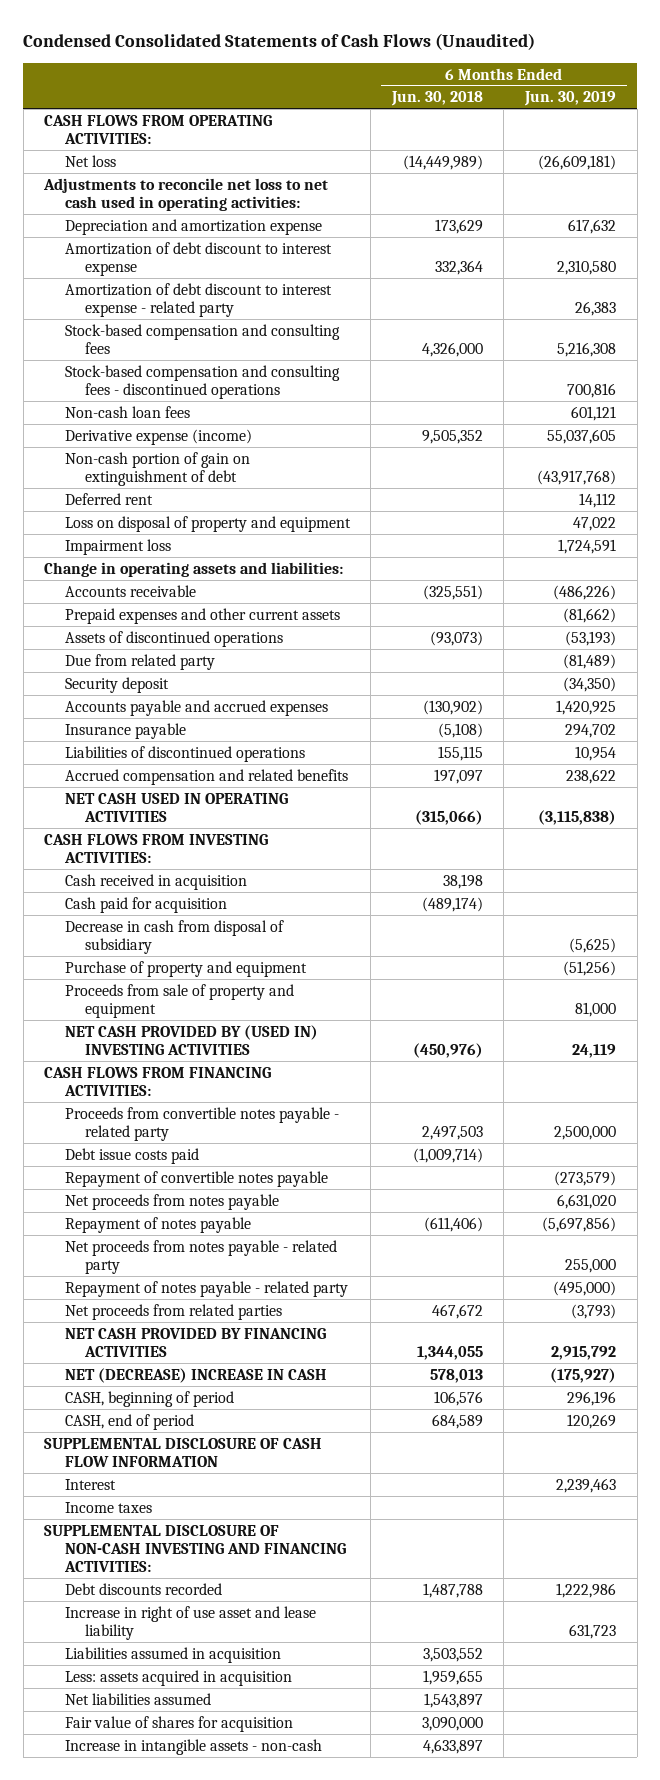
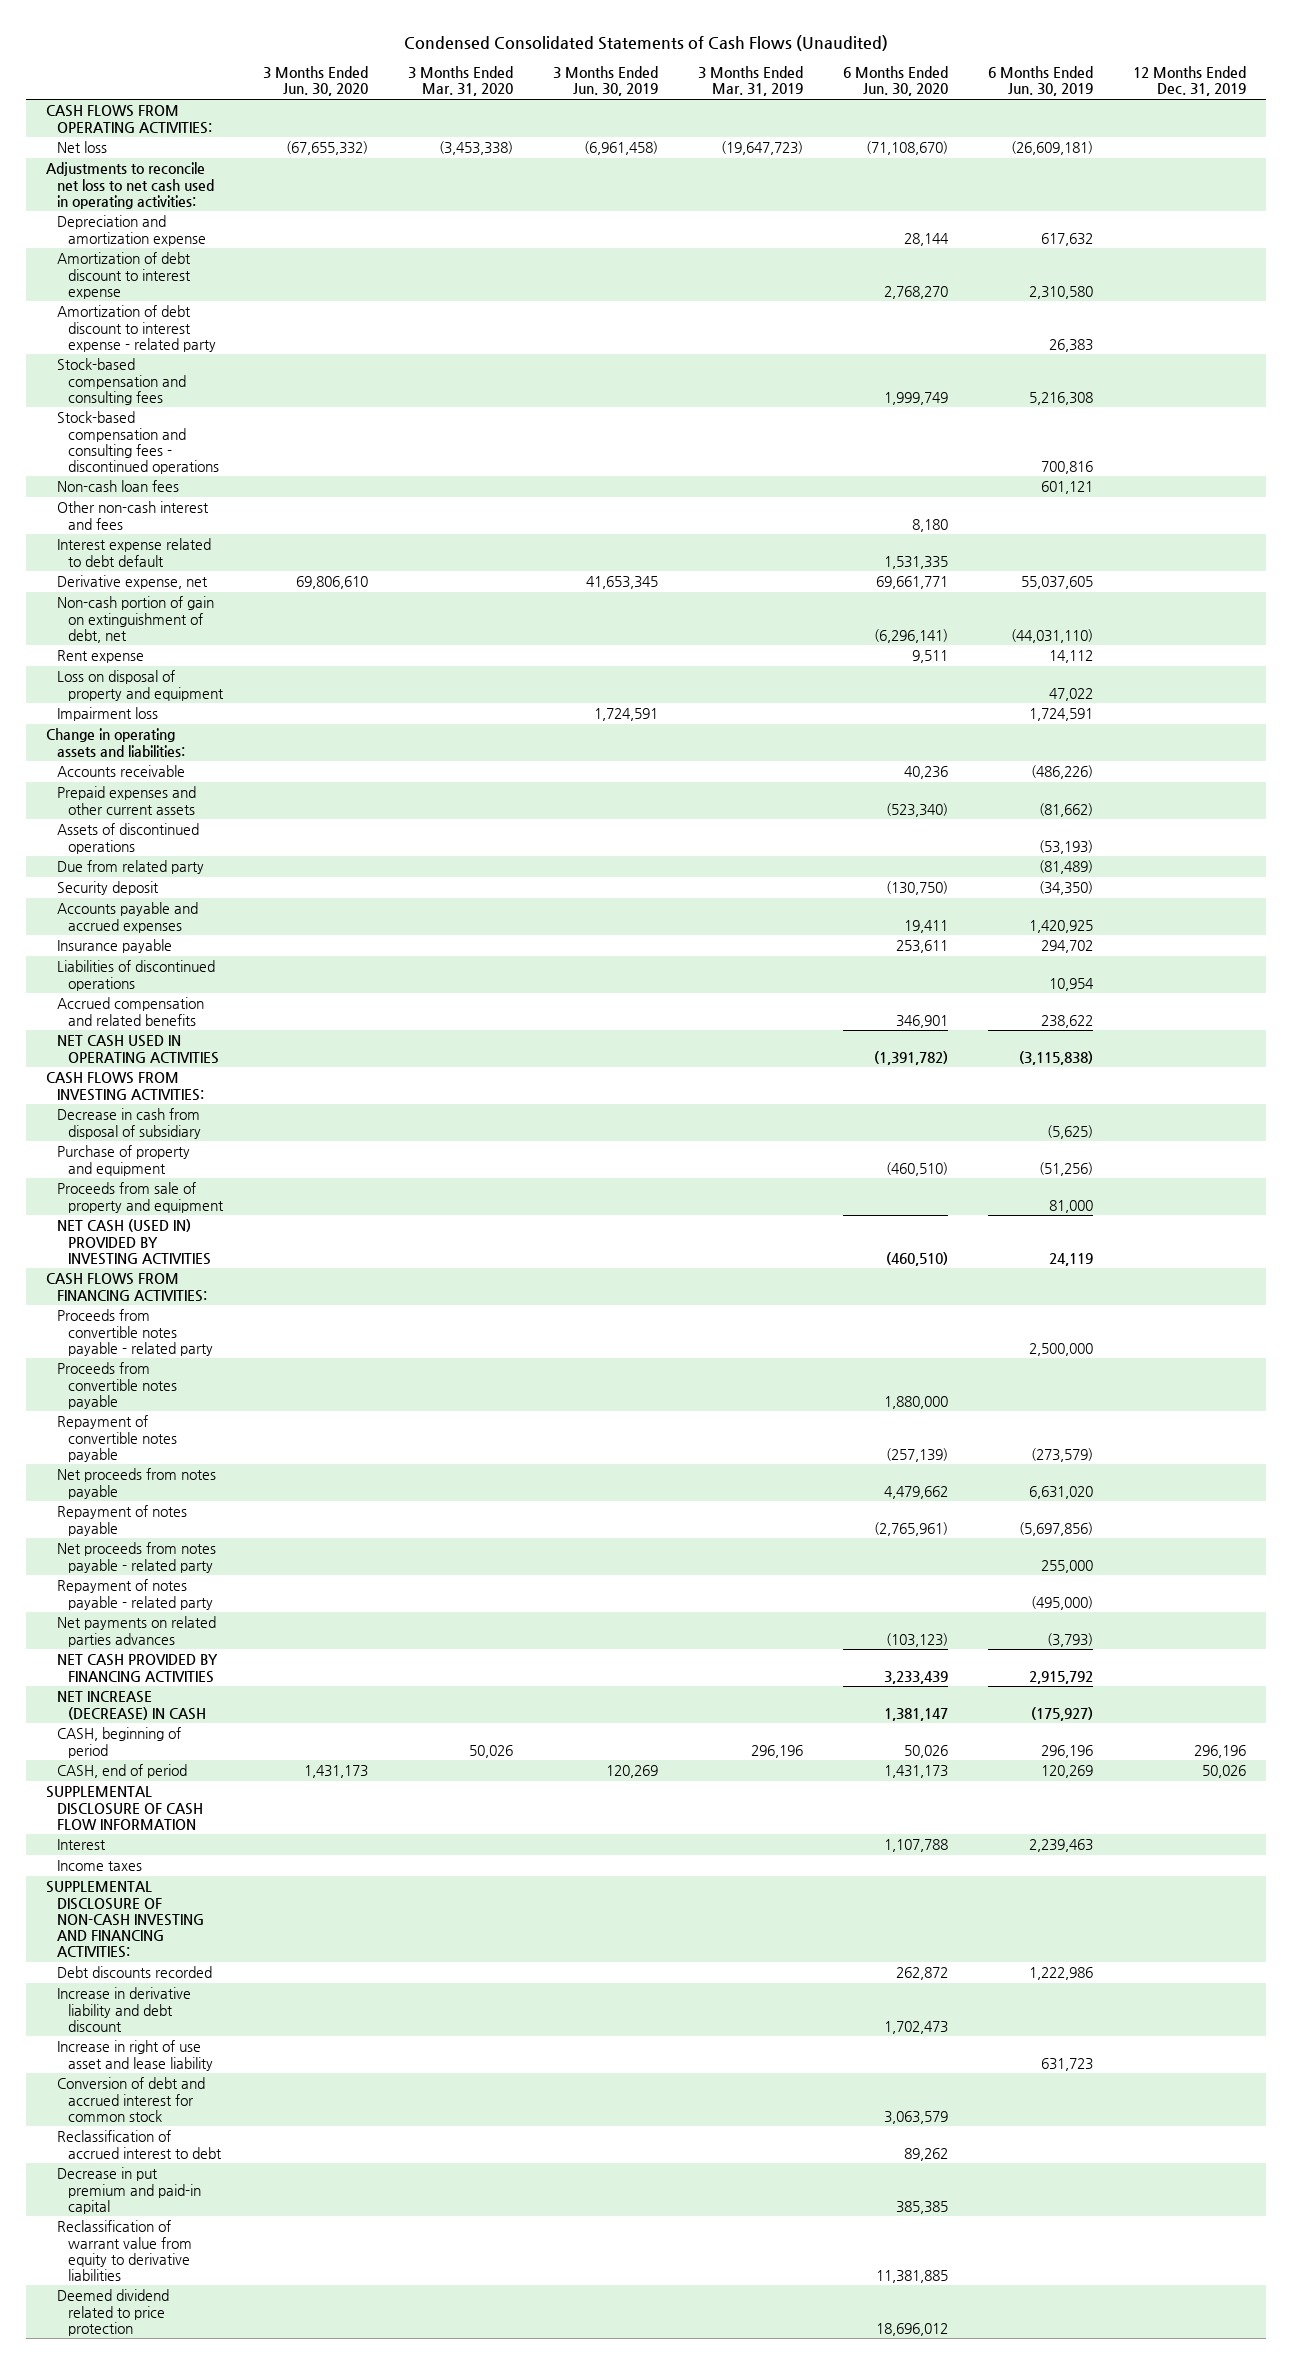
[390,91,483,107] Jun. 30, 2018 -> none
none -> [263,66,369,97] 3 Months Ended Jun. 30, 2020
none -> [408,66,514,97] 3 Months Ended Mar. 31, 2020
none -> [552,66,658,97] 3 Months Ended Jun. 30, 2019
none -> [697,66,803,97] 3 Months Ended Mar. 31, 2019
none -> [842,66,948,97] 6 Months Ended Jun. 30, 2020
none -> [1132,66,1246,97] 12 Months Ended Dec. 31, 2019
none -> [57,501,210,530] Other non-cash interest and fees
none -> [57,538,212,567] Interest expense related to debt default
[64,428,252,445] Derivative expense (income) -> [57,575,209,590] Derivative expense, net
[64,451,250,486] Non-cash portion of gain on extinguishment of debt -> [57,596,215,643] Non-cash portion of gain on extinguishment of debt, net
[537,469,617,485] (43,917,768) -> [1010,628,1093,643] (44,031,110)
[64,492,153,505] Deferred rent -> [57,650,145,664] Rent expense
[64,873,247,890] Cash received in acquisition -> none
[64,896,227,913] Cash paid for acquisition -> none
[64,1024,318,1055] NET CASH PROVIDED BY (USED IN) INVESTING ACTIVITIES -> [57,1219,212,1265] NET CASH (USED IN) PROVIDED BY INVESTING ACTIVITIES
[64,1147,199,1164] Debt issue costs paid -> none
none -> [57,1362,178,1409] Proceeds from convertible notes payable
[64,1303,282,1320] Net proceeds from related parties -> [57,1616,217,1647] Net payments on related parties advances
[64,1367,327,1383] NET (DECREASE) INCREASE IN CASH -> [57,1691,207,1720] NET INCREASE (DECREASE) IN CASH
none -> [57,1987,192,2032] Increase in derivative liability and debt discount
[64,1646,281,1663] Liabilities assumed in acquisition -> none
[64,1669,292,1686] Less: assets acquired in acquisition -> none
[64,1692,211,1705] Net liabilities assumed -> none
[64,1715,293,1732] Fair value of shares for acquisition -> none
[64,1738,322,1755] Increase in intangible assets - non-cash -> none
none -> [57,2077,206,2122] Conversion of debt and accrued interest for common stock
none -> [57,2130,223,2159] Reclassification of accrued interest to debt
none -> [57,2167,202,2214] Decrease in put premium and paid-in capital
none -> [57,2220,193,2281] Reclassification of warrant value from equity to derivative liabilities
none -> [57,2289,170,2336] Deemed dividend related to price protection

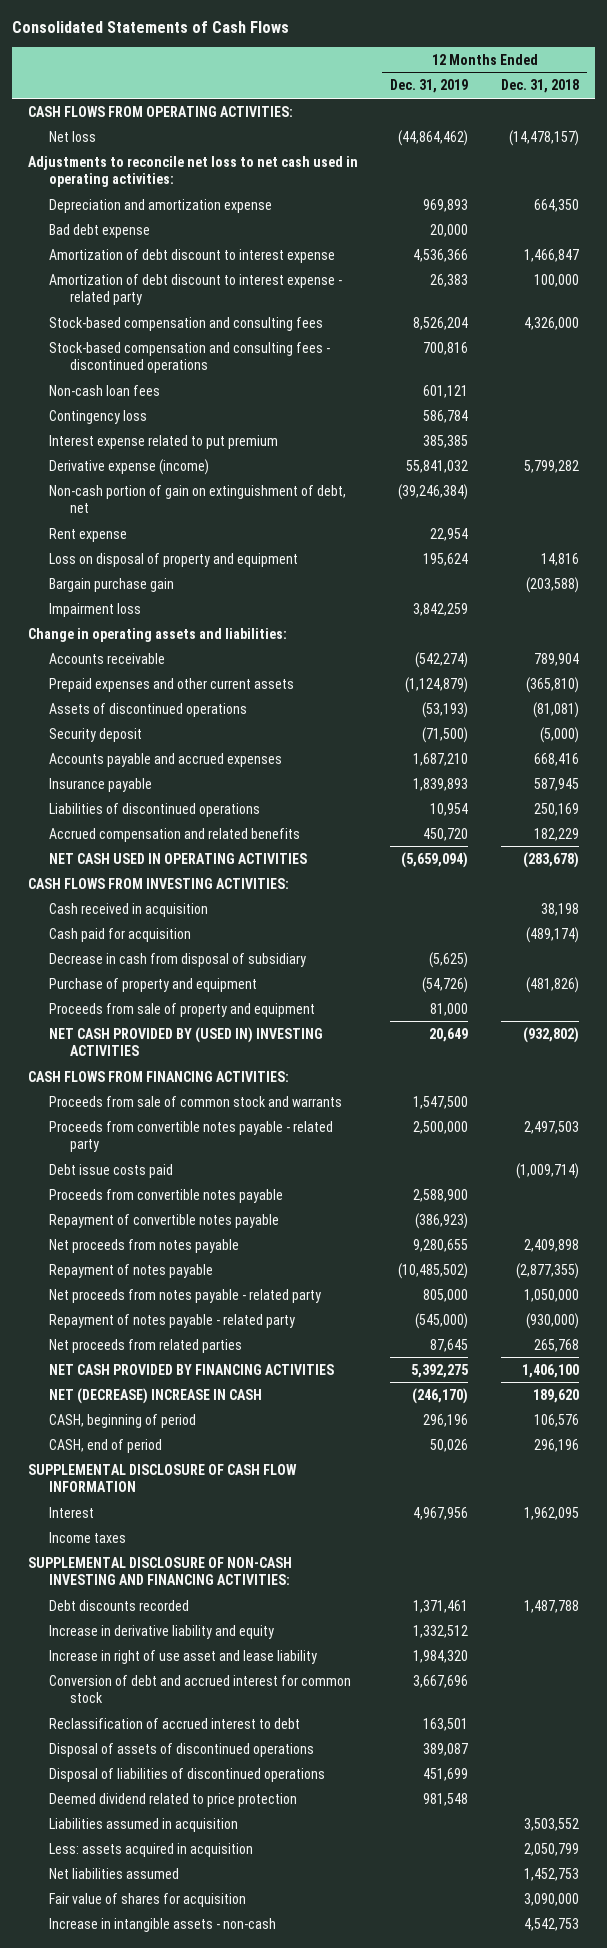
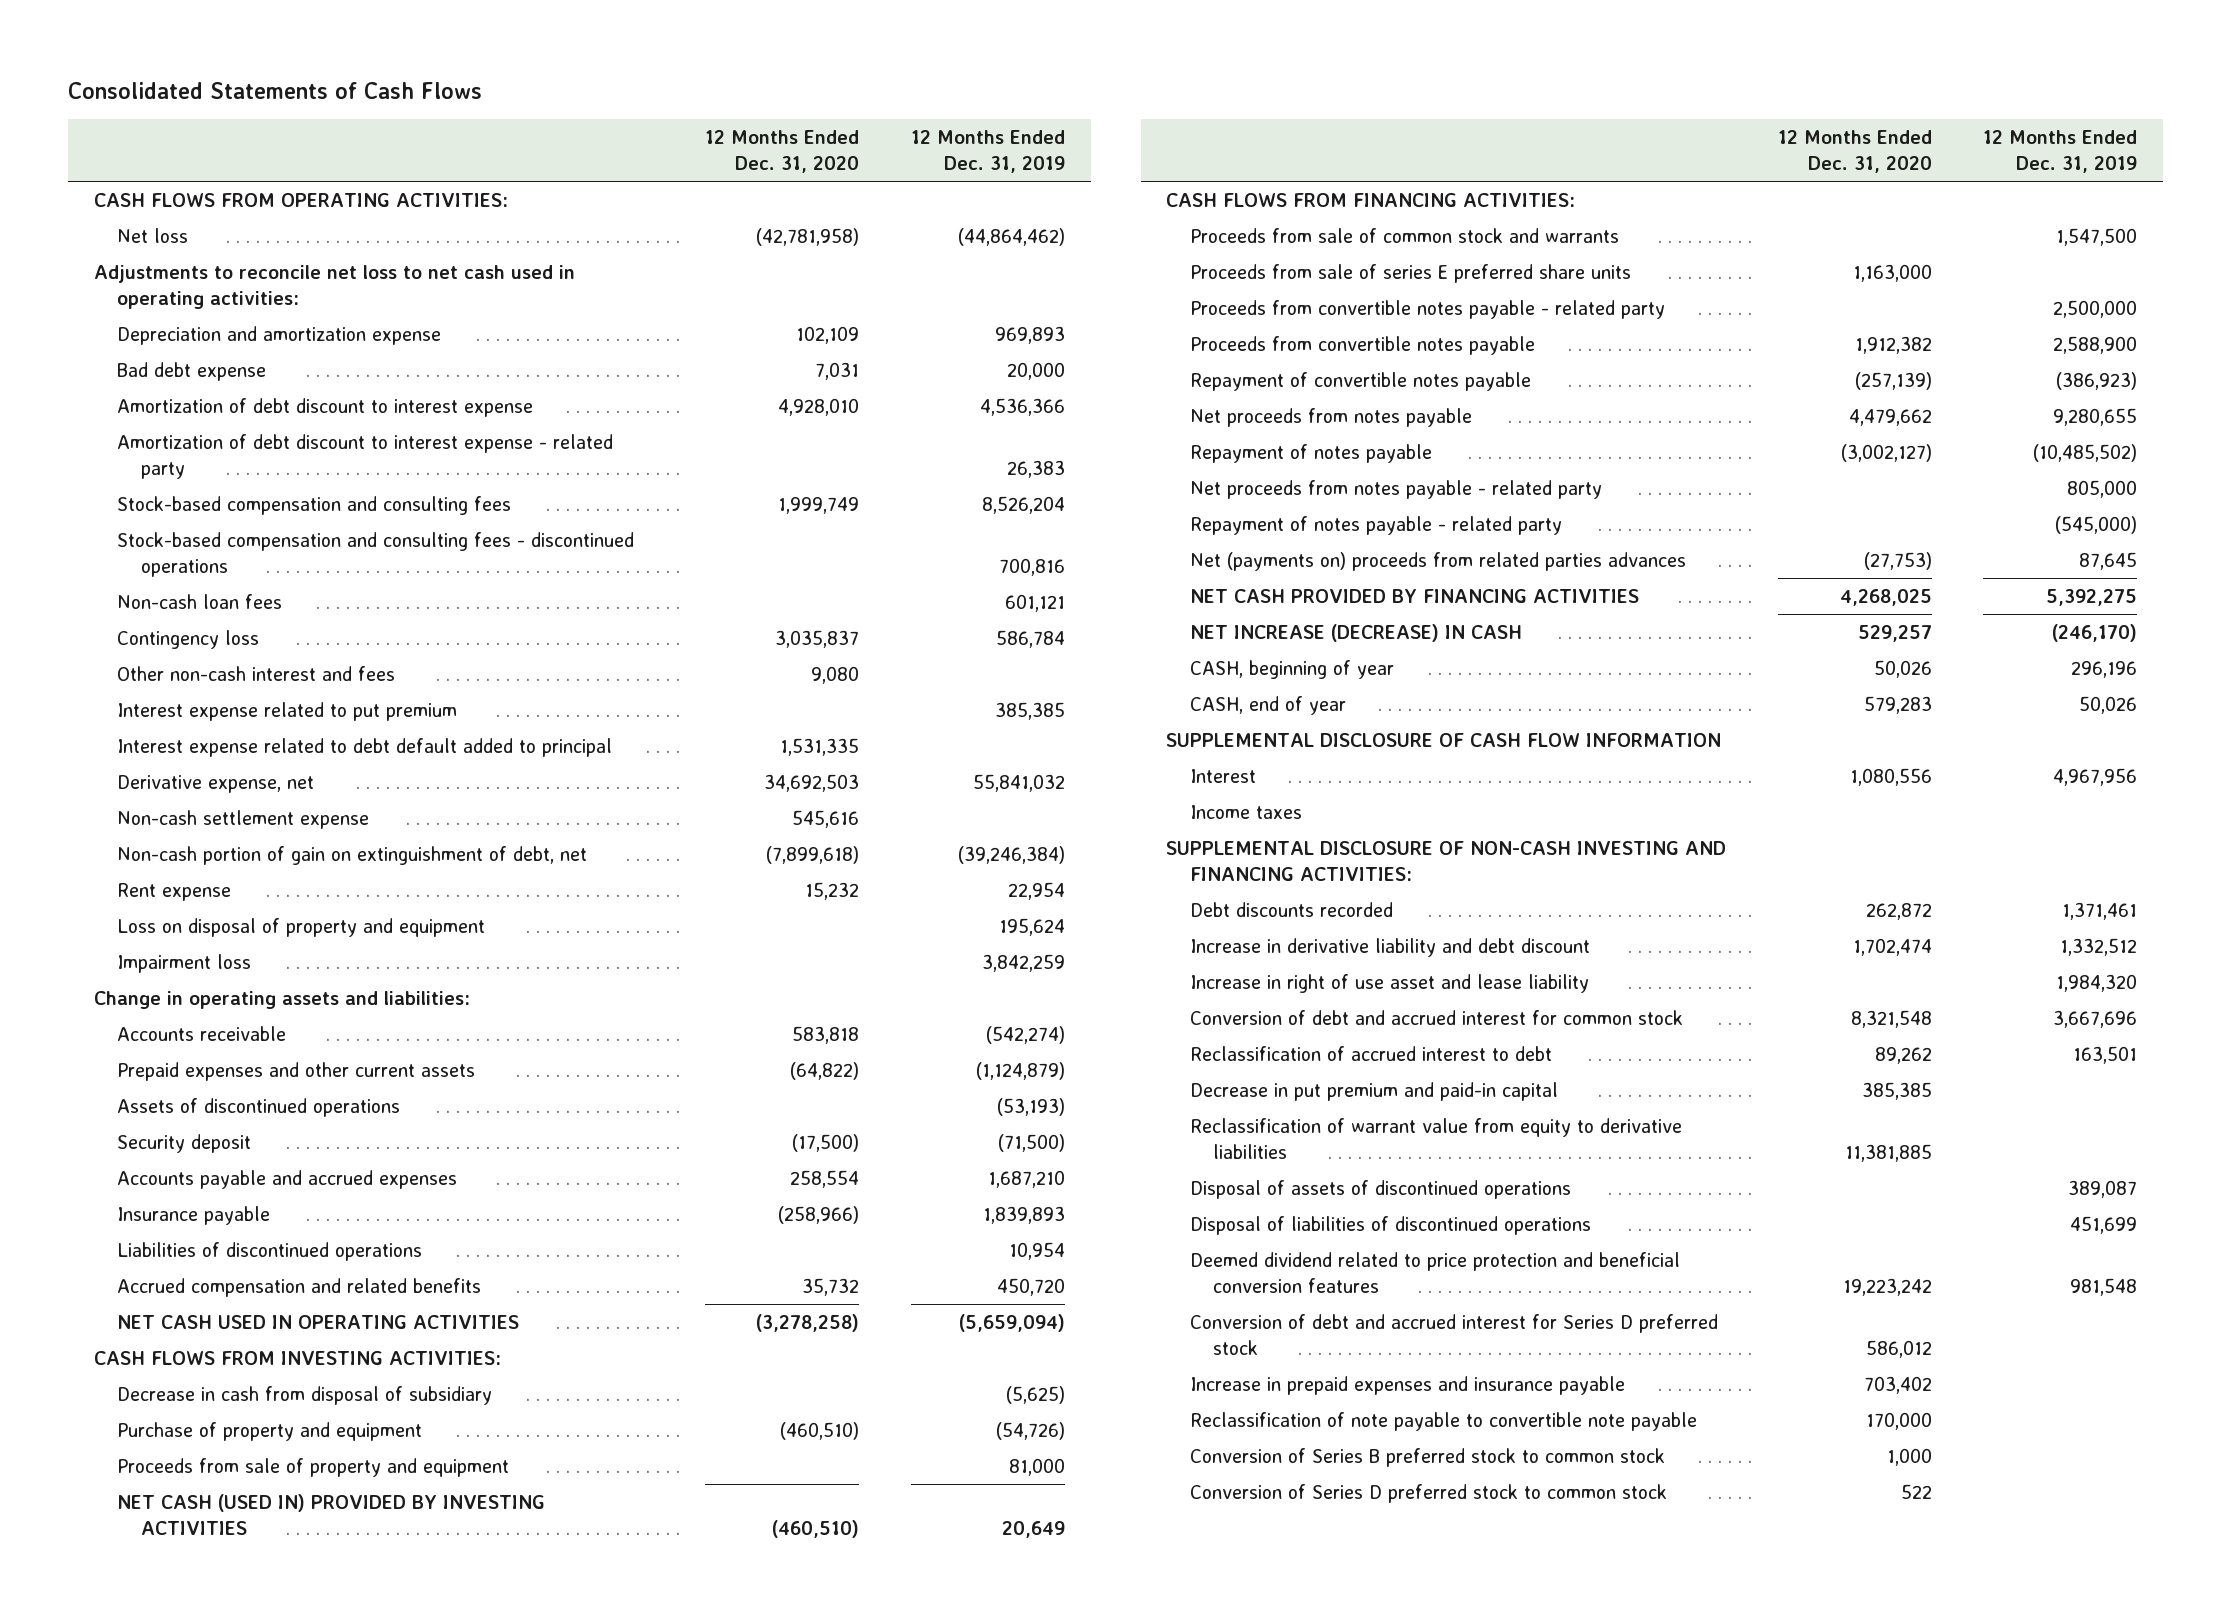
[500,79,579,94] Dec. 31, 2018 -> none
none -> [705,130,860,173] 12 Months Ended Dec. 31, 2020
none -> [117,665,396,681] Other non-cash interest and fees
none -> [117,737,613,757] Interest expense related to debt default added to principal
[48,458,209,475] Derivative expense (income) -> [117,774,315,793] Derivative expense, net
none -> [117,809,370,829] Non-cash settlement expense
[48,577,174,592] Bargain purchase gain -> none
[48,902,208,917] Cash received in acquisition -> none
[48,927,191,942] Cash paid for acquisition -> none
[48,1026,323,1056] NET CASH PROVIDED BY (USED IN) INVESTING ACTIVITIES -> [117,1493,546,1535] NET CASH (USED IN) PROVIDED BY INVESTING ACTIVITIES
none -> [1189,263,1631,283] Proceeds from sale of series E preferred share units
[48,1163,173,1178] Debt issue costs paid -> none
[48,1338,242,1353] Net proceeds from related parties -> [1189,551,1686,571] Net (payments on) proceeds from related parties advances
[48,1387,262,1404] NET (DECREASE) INCREASE IN CASH -> [1189,623,1522,642] NET INCREASE (DECREASE) IN CASH
[48,1413,196,1428] CASH, beginning of period -> [1189,659,1394,679] CASH, beginning of year
[48,1438,162,1453] CASH, end of period -> [1189,695,1346,715] CASH, end of year
[48,1624,274,1639] Increase in derivative liability and equity -> [1189,937,1590,957] Increase in derivative liability and debt discount
none -> [1189,1081,1558,1101] Decrease in put premium and paid-in capital
none -> [1189,1117,1682,1159] Reclassification of warrant value from equity to derivative liabilities
[48,1817,238,1832] Liabilities assumed in acquisition -> none
[48,1842,253,1857] Less: assets acquired in acquisition -> none
[48,1867,179,1879] Net liabilities assumed -> none
[48,1892,246,1907] Fair value of shares for acquisition -> none
[48,1917,276,1932] Increase in intangible assets - non-cash -> none
[48,1792,297,1807] Deemed dividend related to price protection -> [1189,1251,1680,1293] Deemed dividend related to price protection and beneficial conversion features
none -> [1189,1313,1718,1355] Conversion of debt and accrued interest for Series D preferred stock
none -> [1189,1375,1625,1395] Increase in prepaid expenses and insurance payable
none -> [1189,1411,1697,1431] Reclassification of note payable to convertible note payable
none -> [1189,1447,1665,1467] Conversion of Series B preferred stock to common stock
none -> [1189,1483,1667,1503] Conversion of Series D preferred stock to common stock

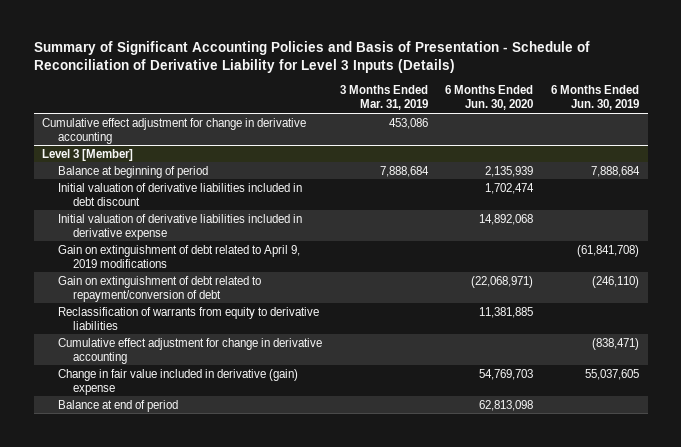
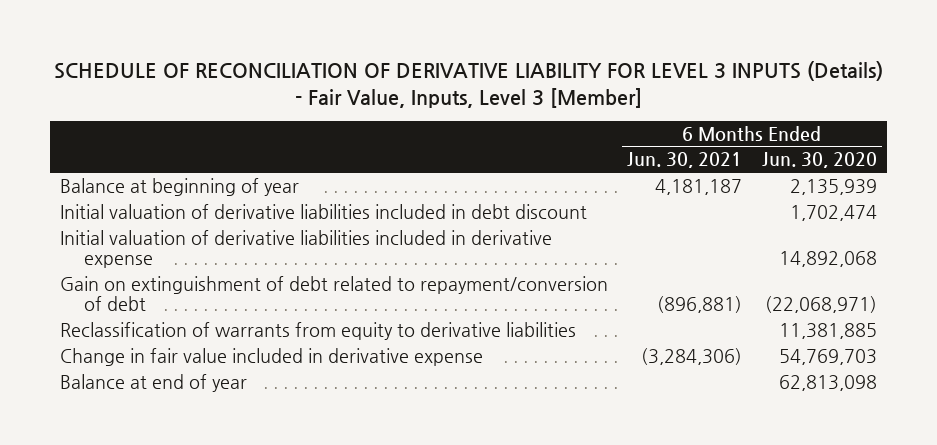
[33,40,590,73] Summary of Significant Accounting Policies and Basis of Presentation - Schedule of Reconciliation of Derivative Liability for Level 3 Inputs (Details) -> [54,60,884,108] SCHEDULE OF RECONCILIATION OF DERIVATIVE LIABILITY FOR LEVEL 3 INPUTS (Details) - Fair Value, Inputs, Level 3 [Member]
[339,85,428,111] 3 Months Ended Mar. 31, 2019 -> none
[550,85,639,111] 6 Months Ended Jun. 30, 2019 -> none
none -> [627,152,743,169] Jun. 30, 2021
[42,117,307,144] Cumulative effect adjustment for change in derivative accounting -> none
[42,148,134,161] Level 3 [Member] -> none
[57,165,208,178] Balance at beginning of period -> [59,177,299,196] Balance at beginning of year
[57,244,300,268] Gain on extinguishment of debt related to April 9, 2019 modifications -> none
[57,337,322,364] Cumulative effect adjustment for change in derivative accounting -> none
[57,368,298,395] Change in fair value included in derivative (gain) expense -> [59,347,483,366] Change in fair value included in derivative expense
[57,399,178,412] Balance at end of period -> [59,373,247,392] Balance at end of year

